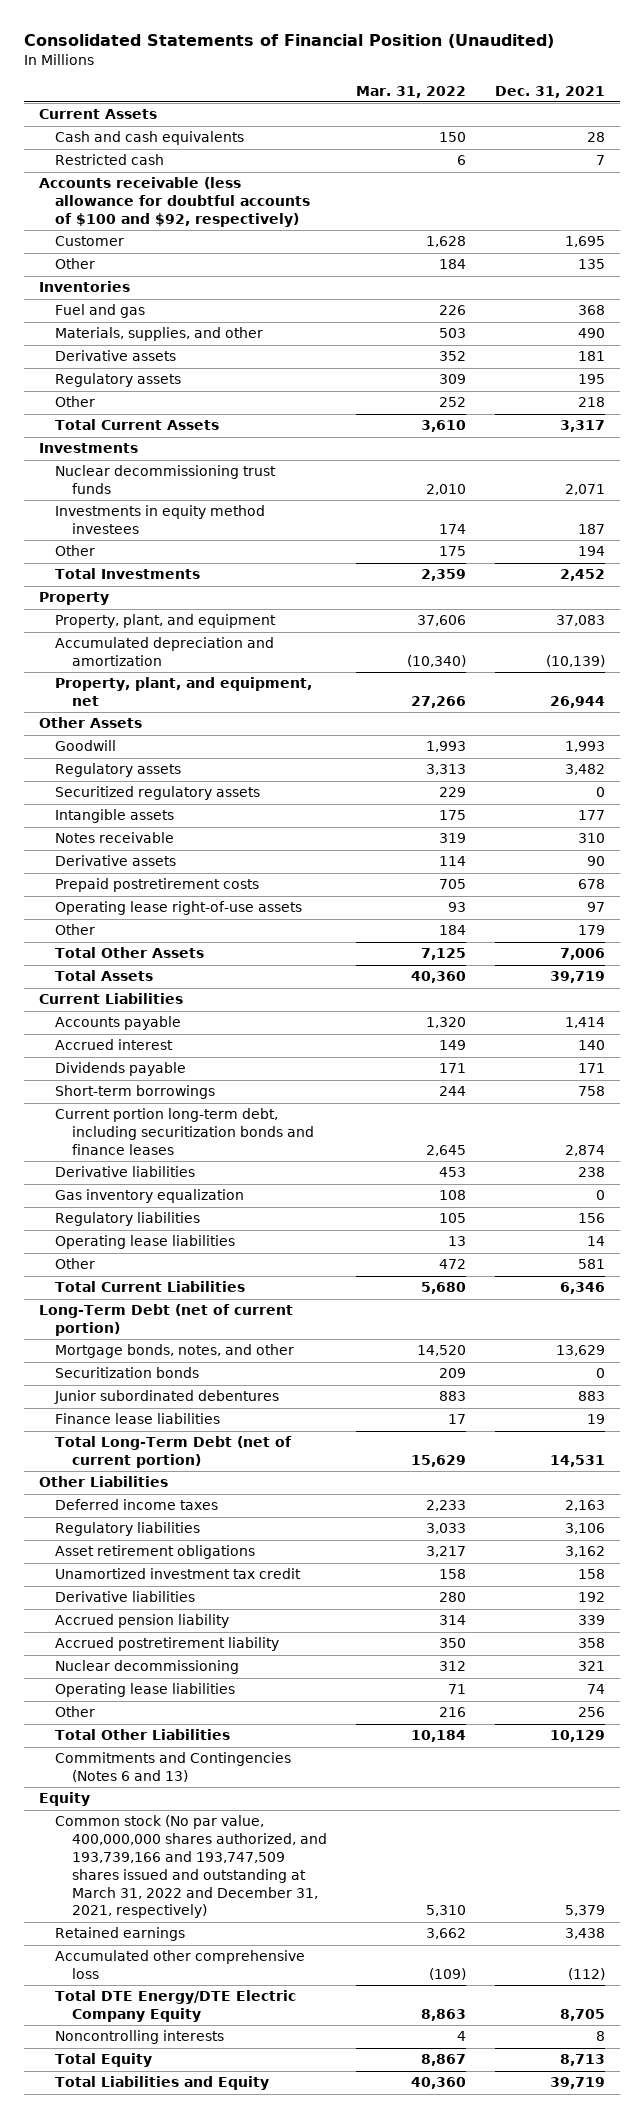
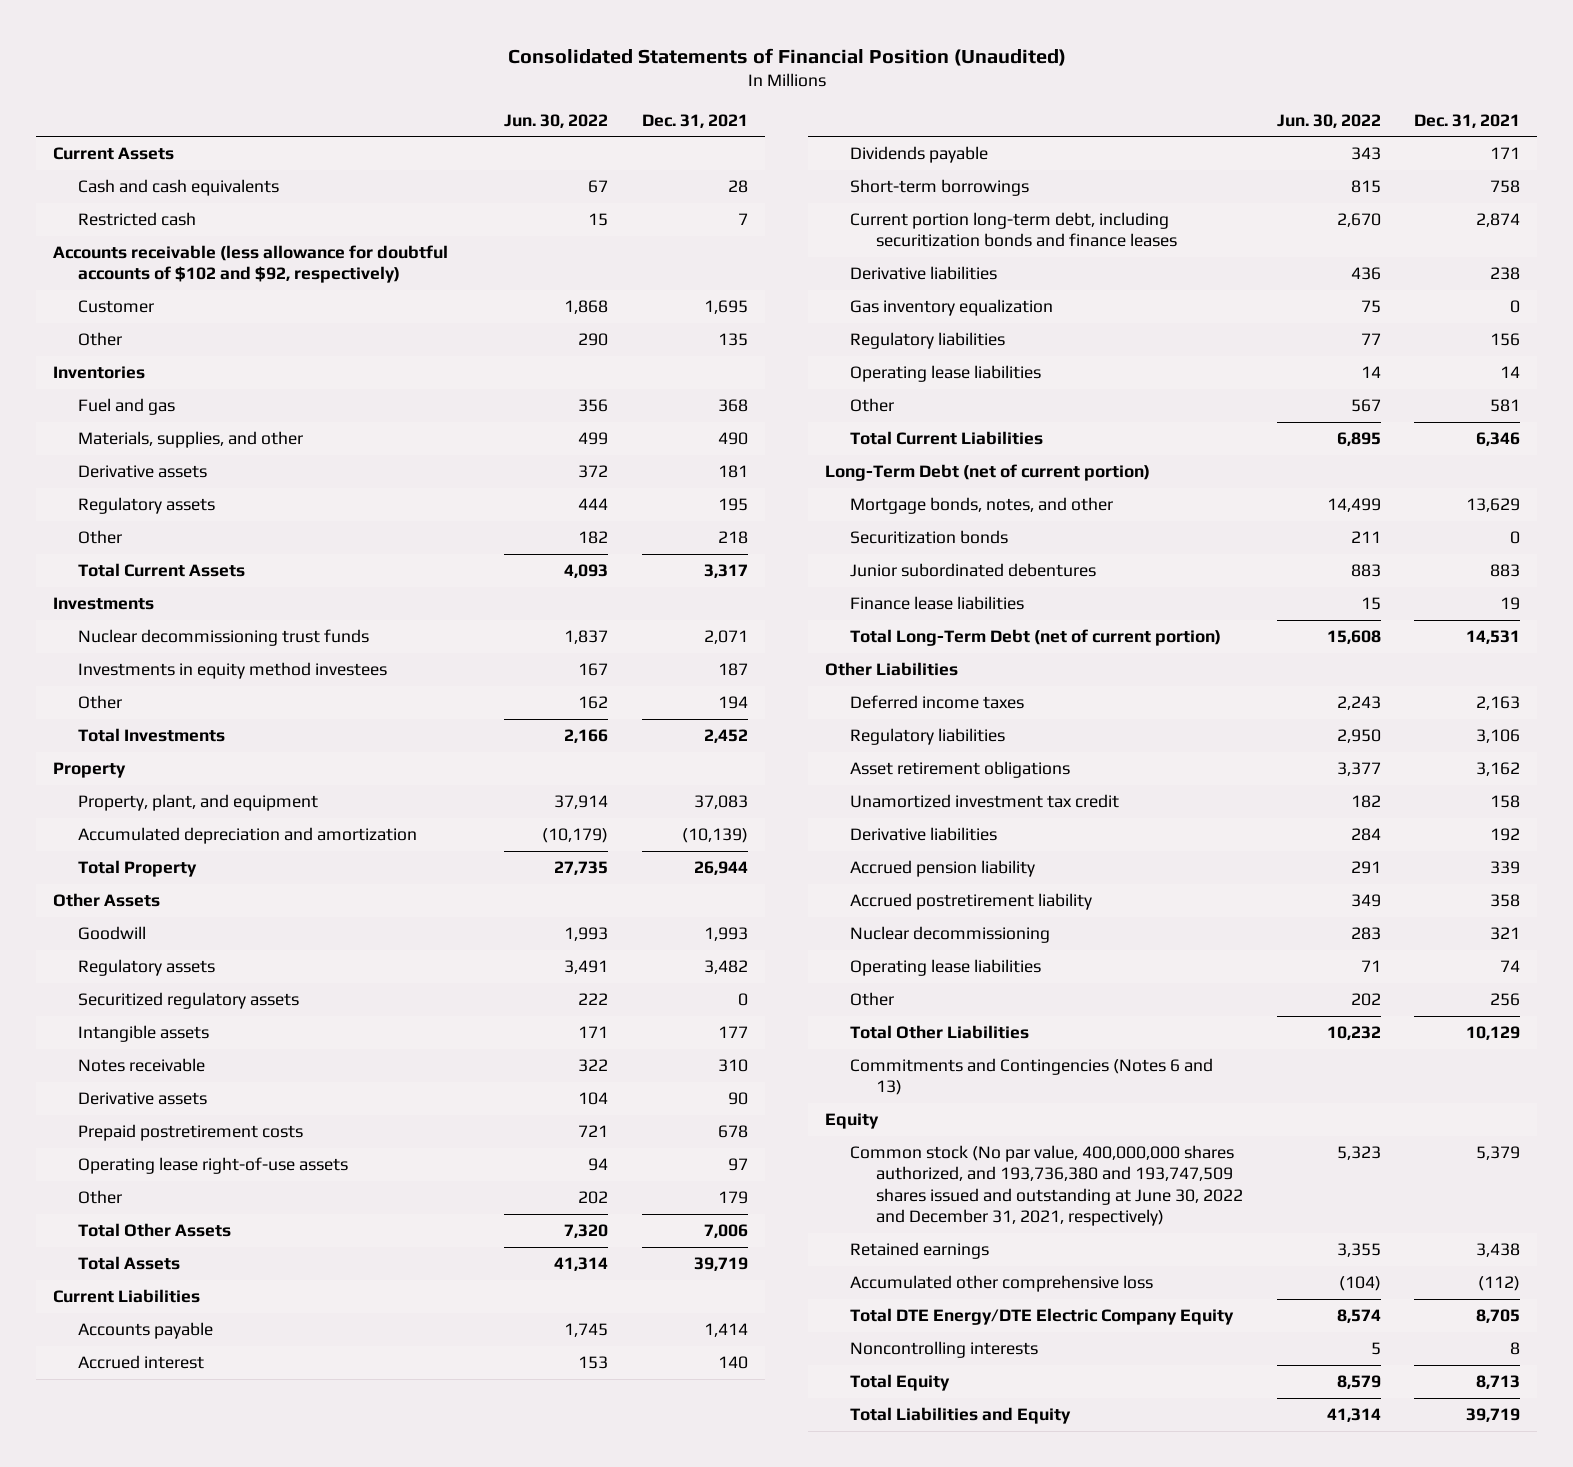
[356,85,467,98] Mar. 31, 2022 -> none
none -> [504,113,609,128] Jun. 30, 2022
[39,177,311,228] Accounts receivable (less allowance for doubtful accounts of $100 and $92, respectively) -> [52,245,448,284] Accounts receivable (less allowance for doubtful accounts of $102 and $92, respectively)
[55,677,313,707] Property, plant, and equipment, net -> [78,860,198,878] Total Property
[55,1815,327,1919] Common stock (No par value, 400,000,000 shares authorized, and 193,739,166 and 193,747,509 shares issued and outstanding at March 31, 2022 and December 31, 2021, respectively) -> [850,1145,1243,1227] Common stock (No par value, 400,000,000 shares authorized, and 193,736,380 and 193,747,509 shares issued and outstanding at June 30, 2022 and December 31, 2021, respectively)

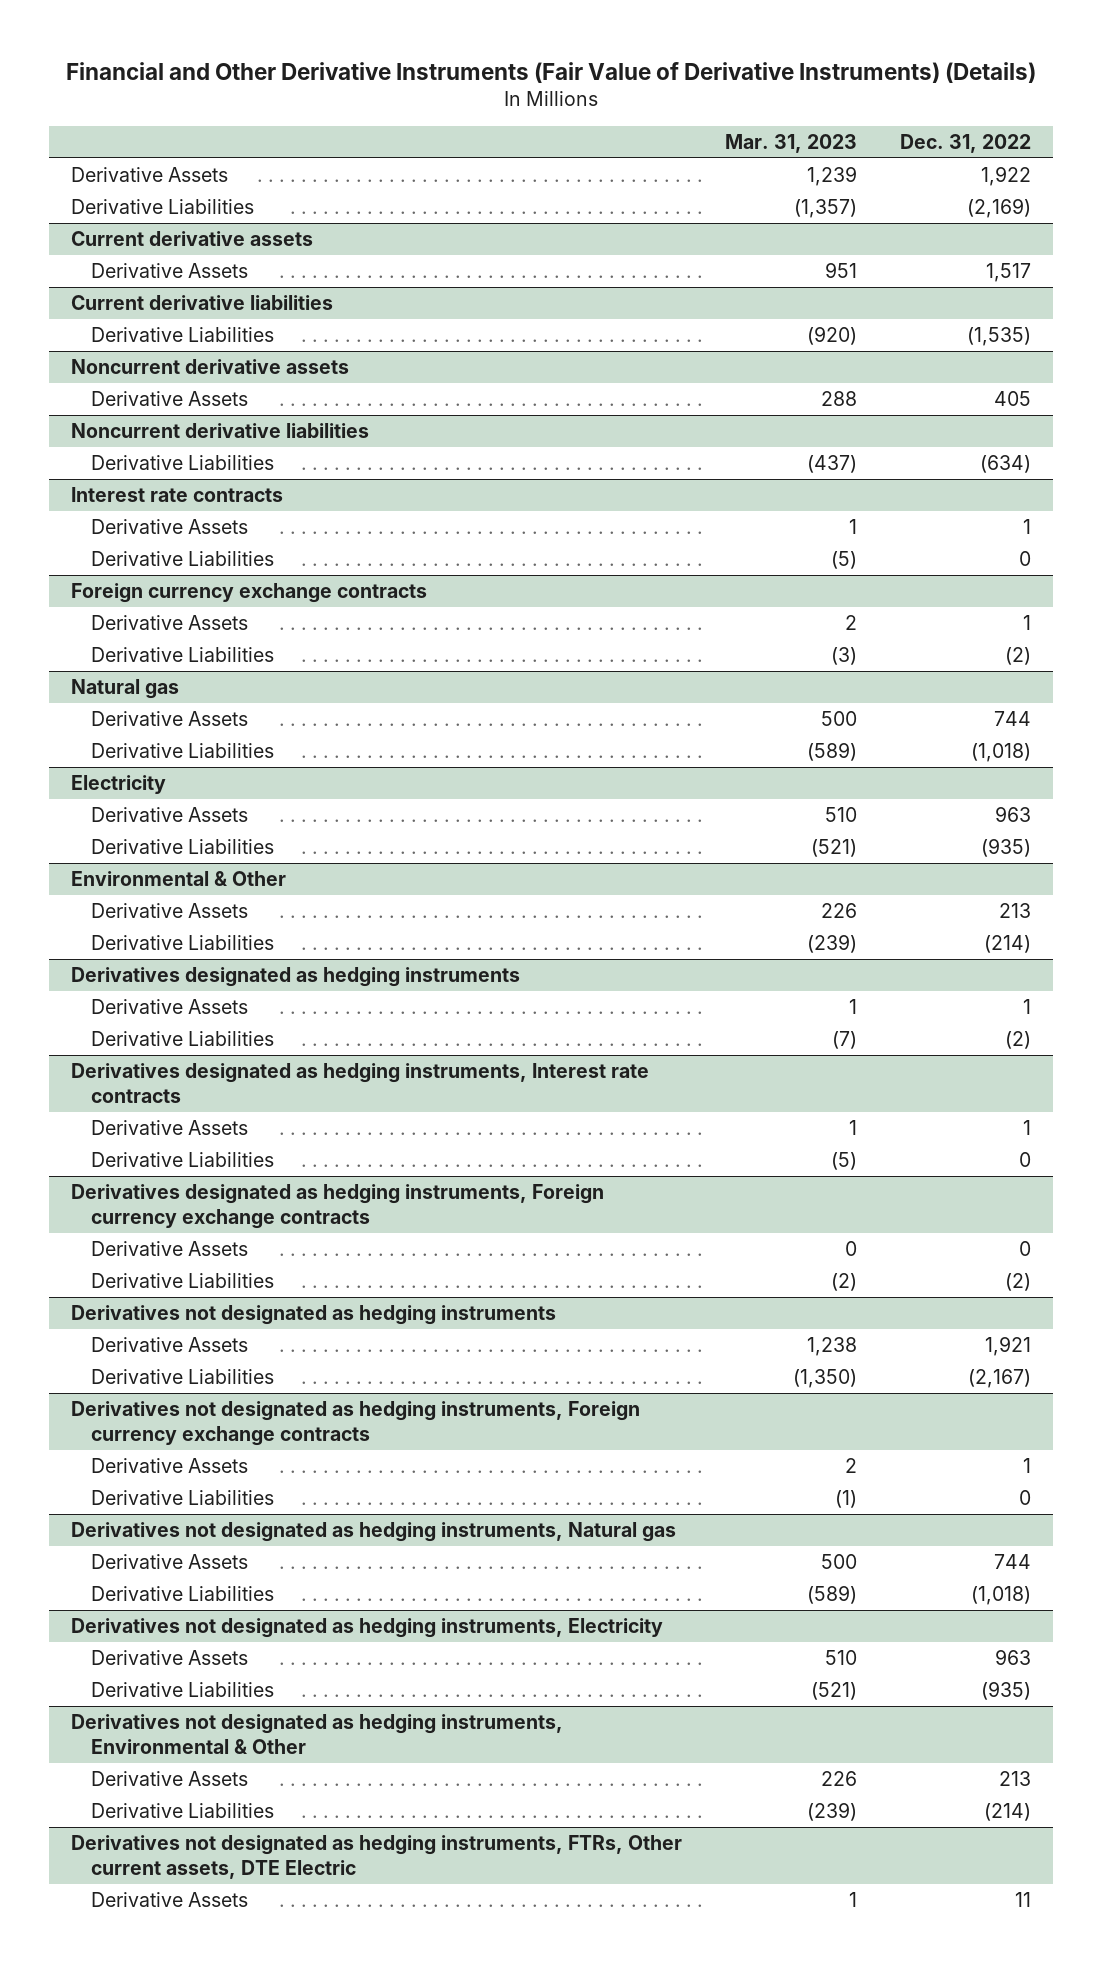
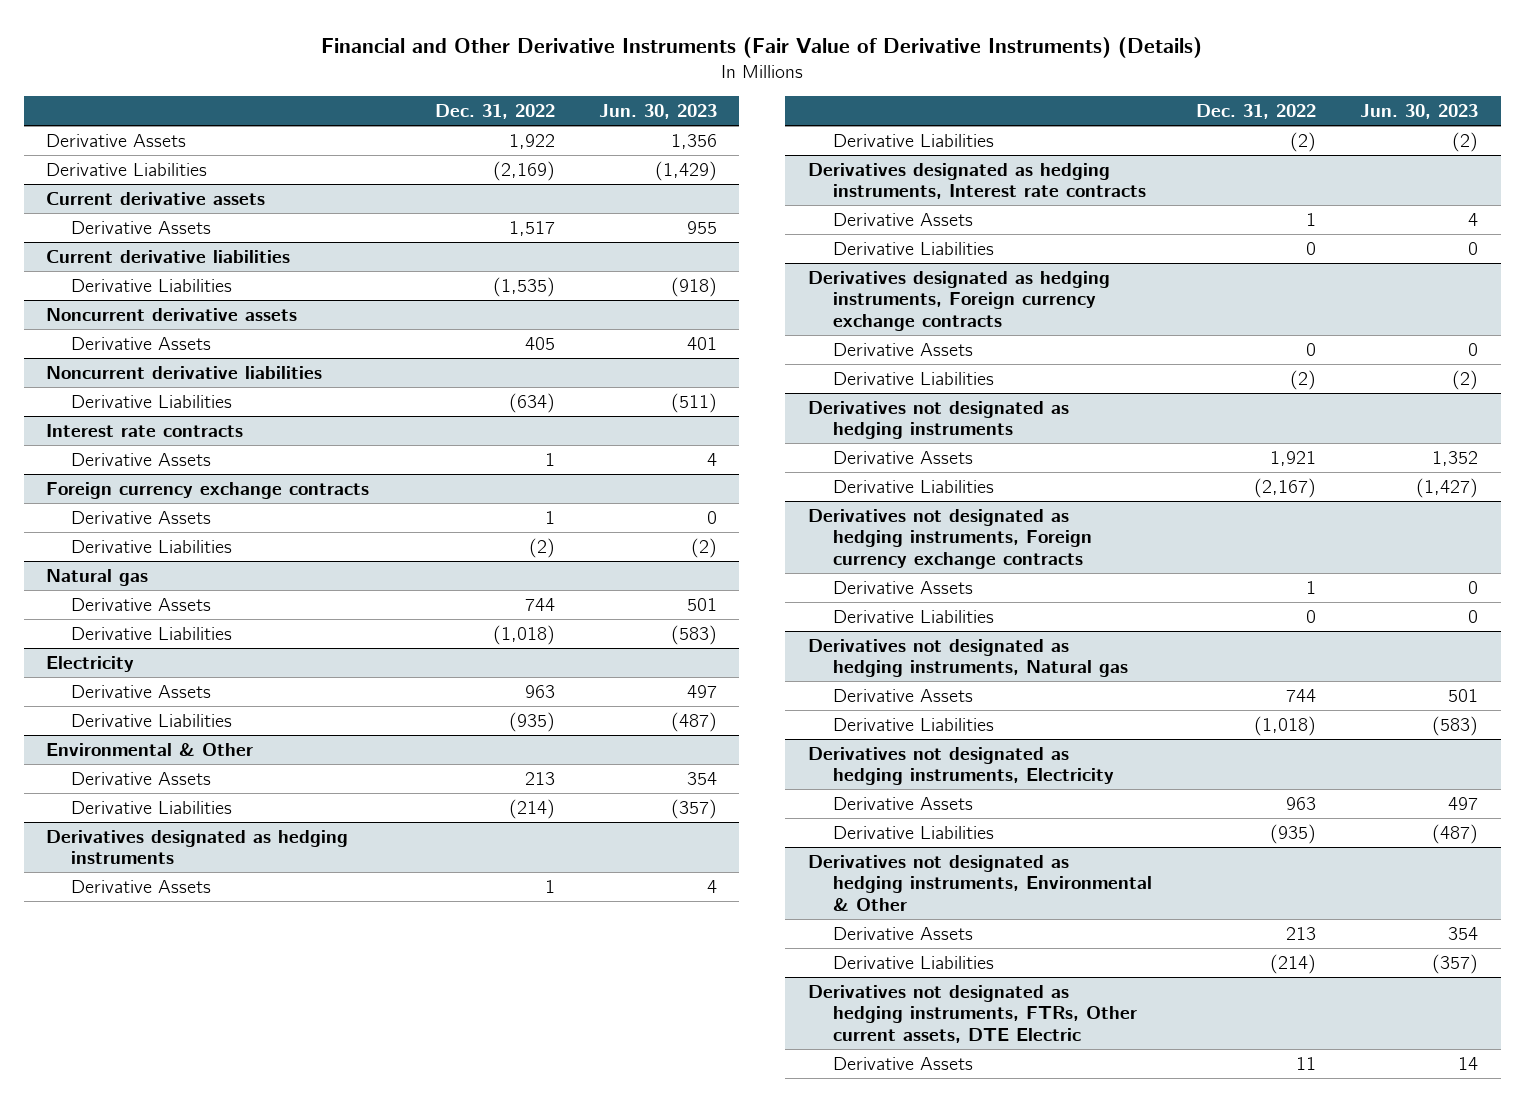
[725,134,858,154] Mar. 31, 2023 -> none
none -> [599,103,718,119] Jun. 30, 2023
[91,551,275,567] Derivative Liabilities -> none

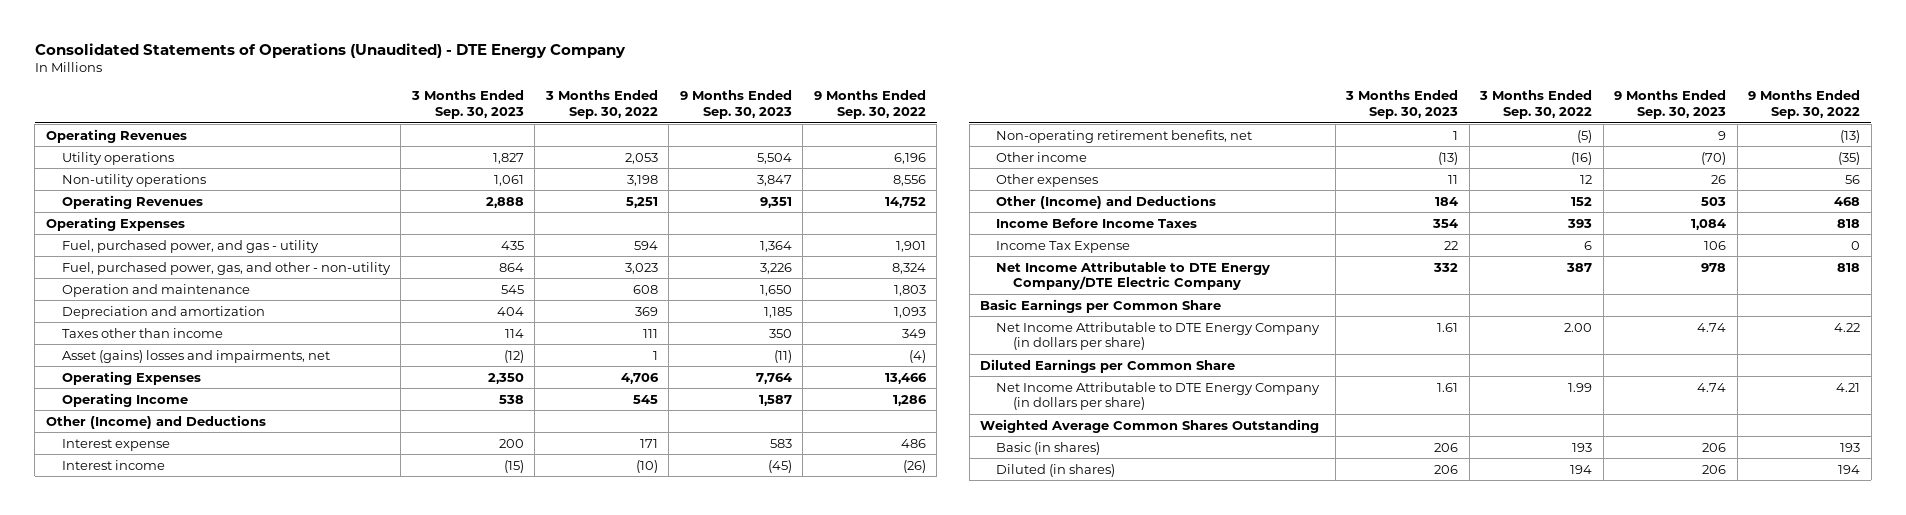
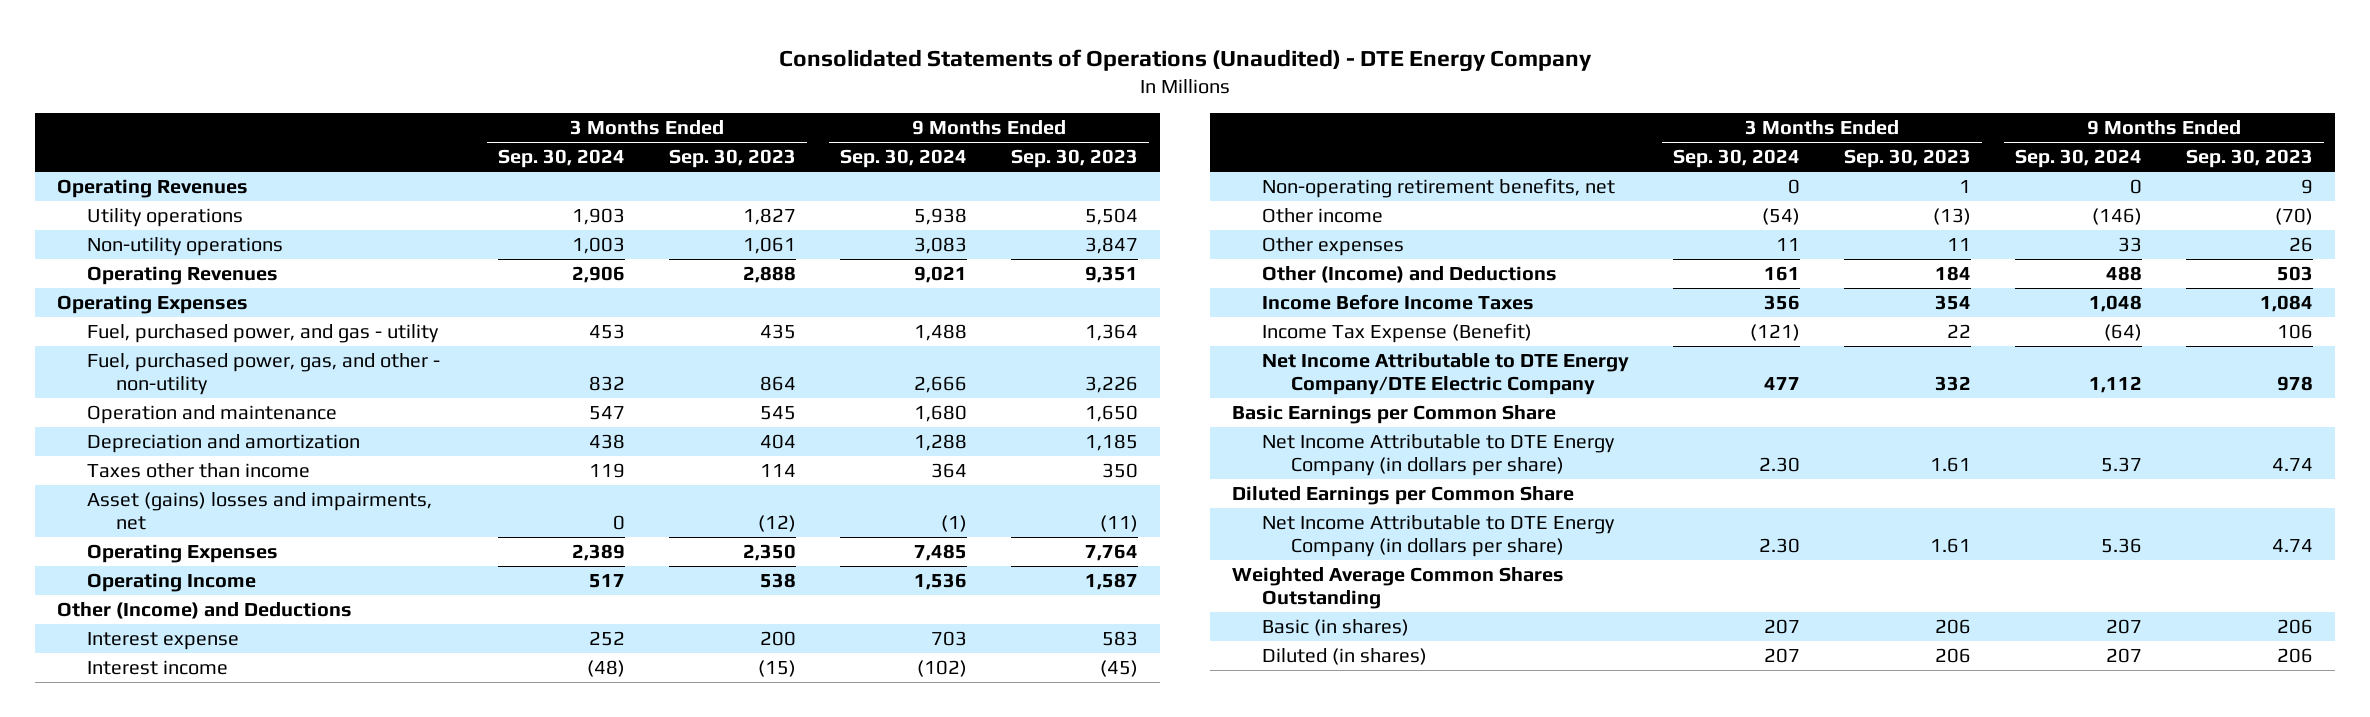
[544,90,658,119] 3 Months Ended Sep. 30, 2022 -> none
[813,90,926,119] 9 Months Ended Sep. 30, 2022 -> none
none -> [497,149,625,169] Sep. 30, 2024
none -> [839,149,967,169] Sep. 30, 2024
[996,240,1131,253] Income Tax Expense -> [1261,323,1532,344] Income Tax Expense (Benefit)

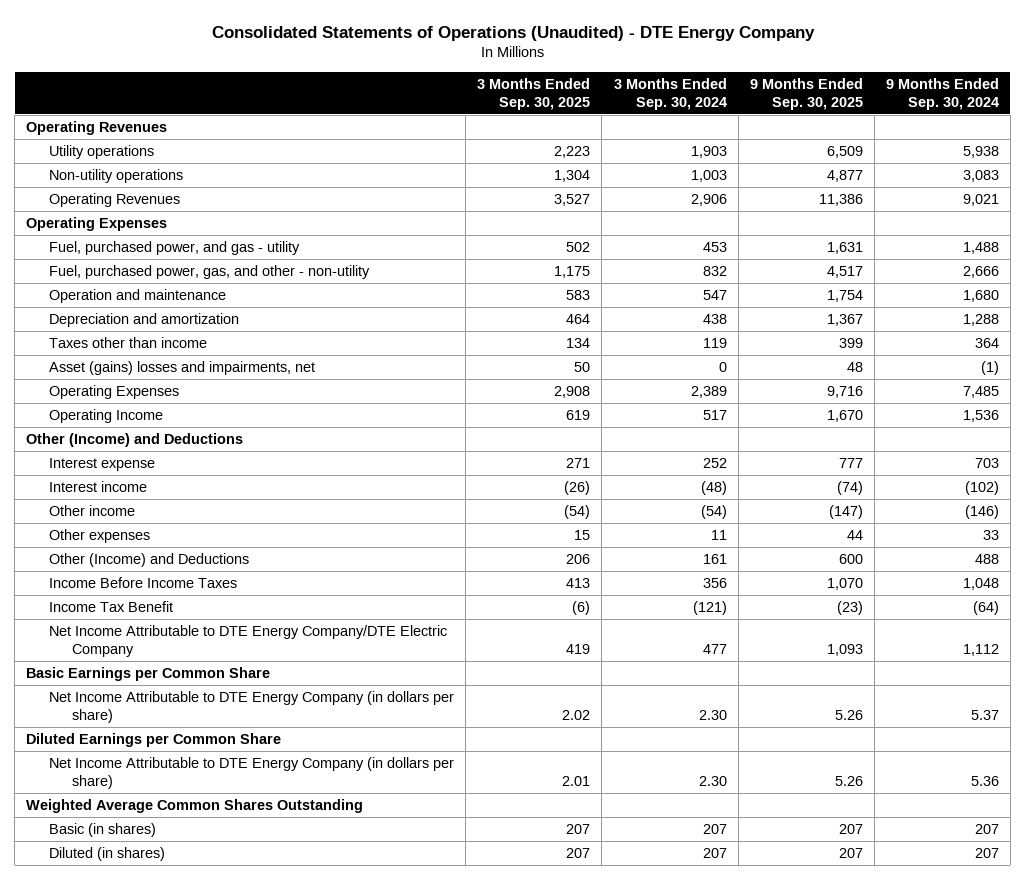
[668,149,796,169] Sep. 30, 2023 -> none
[1010,149,1138,169] Sep. 30, 2023 -> none
none -> [477,78,591,110] 3 Months Ended Sep. 30, 2025
none -> [749,78,863,110] 9 Months Ended Sep. 30, 2025
[1261,178,1615,199] Non-operating retirement benefits, net -> none
[1261,323,1532,344] Income Tax Expense (Benefit) -> [49,601,174,613] Income Tax Benefit

